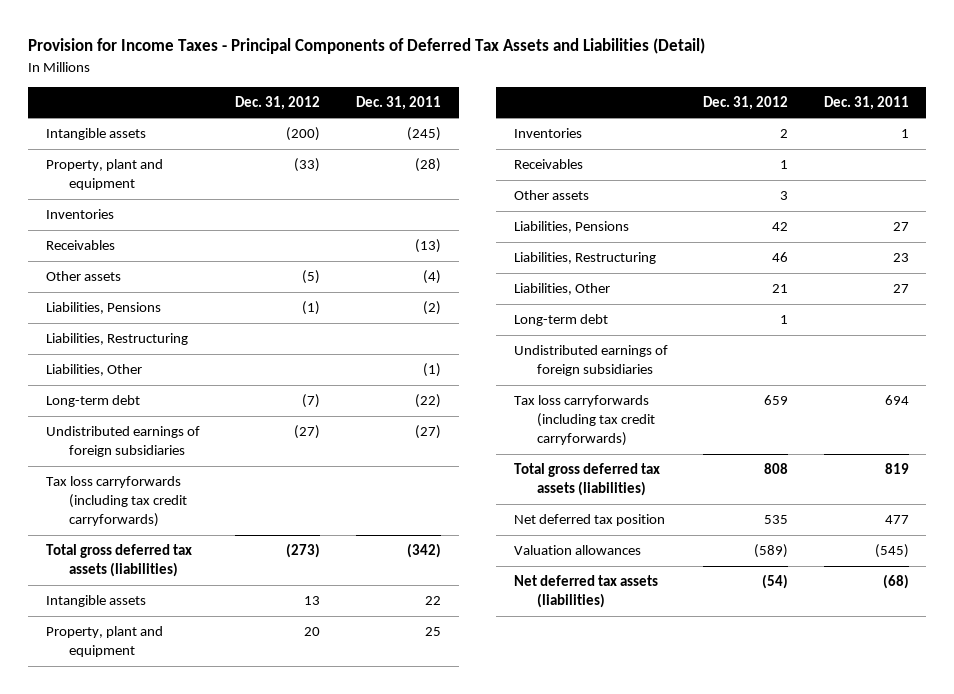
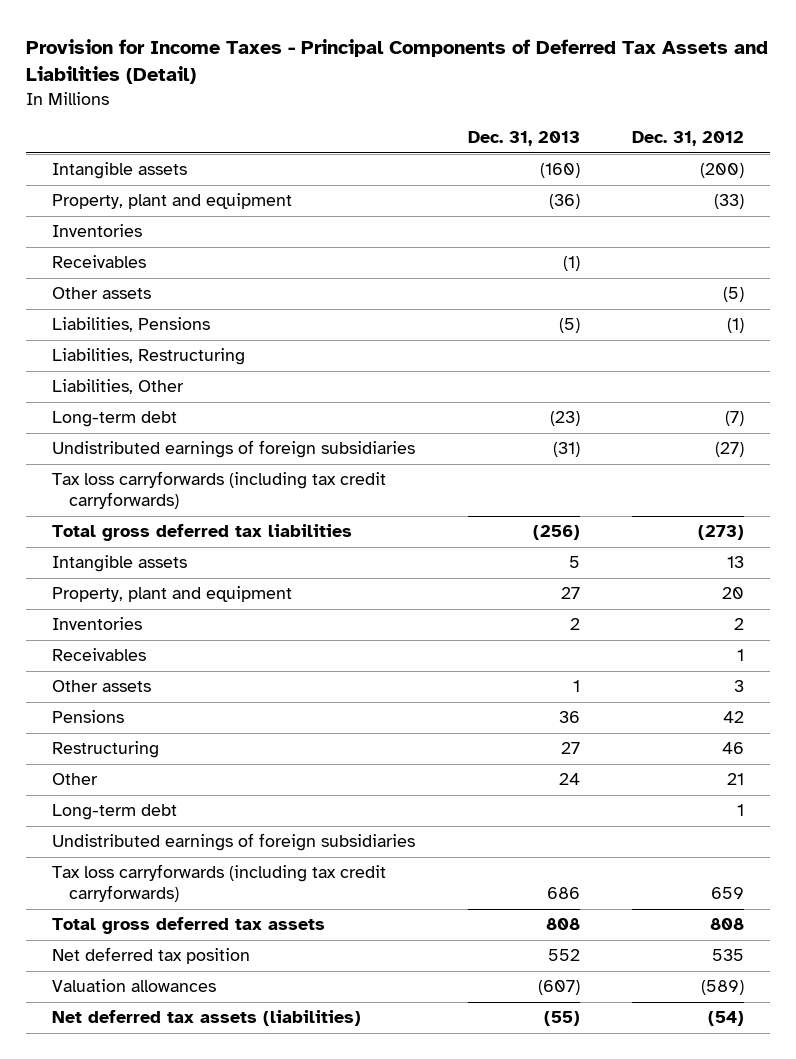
[355,95,441,110] Dec. 31, 2011 -> none
none -> [467,131,580,147] Dec. 31, 2013
[45,544,192,578] Total gross deferred tax assets (liabilities) -> [52,524,353,542] Total gross deferred tax liabilities
[513,221,629,234] Liabilities, Pensions -> [52,710,125,724] Pensions
[513,252,656,265] Liabilities, Restructuring -> [52,741,160,759] Restructuring
[513,283,610,296] Liabilities, Other -> [52,773,99,786] Other
[513,463,660,497] Total gross deferred tax assets (liabilities) -> [52,917,326,935] Total gross deferred tax assets

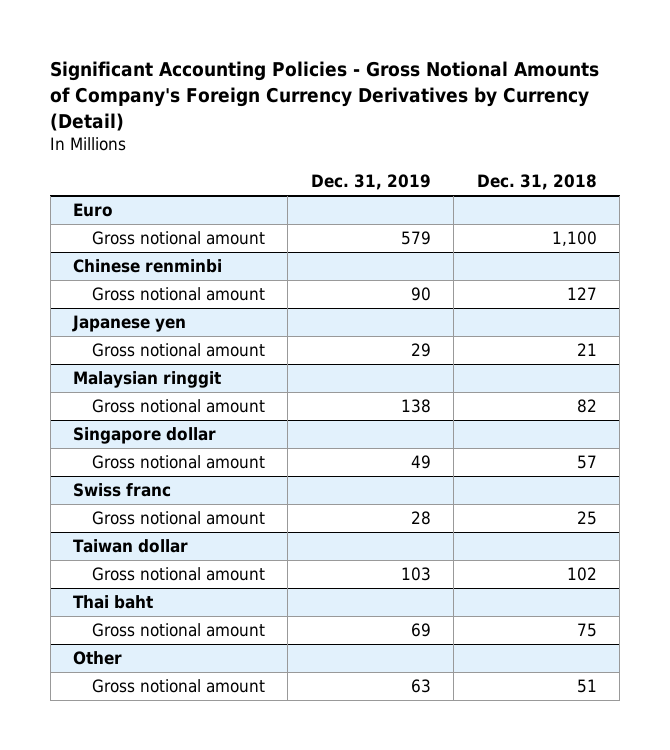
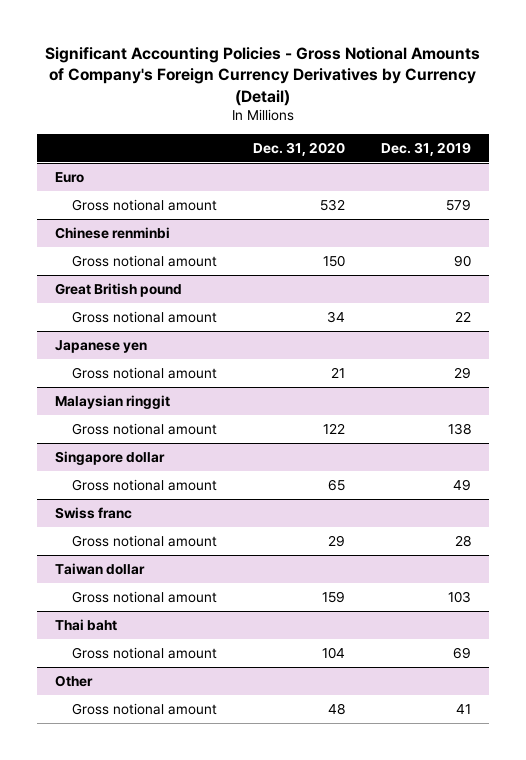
[476,174,597,191] Dec. 31, 2018 -> none
none -> [252,141,345,156] Dec. 31, 2020
none -> [55,282,183,297] Great British pound
none -> [71,310,217,323] Gross notional amount
[410,679,431,694] 63 -> [456,703,472,714] 41

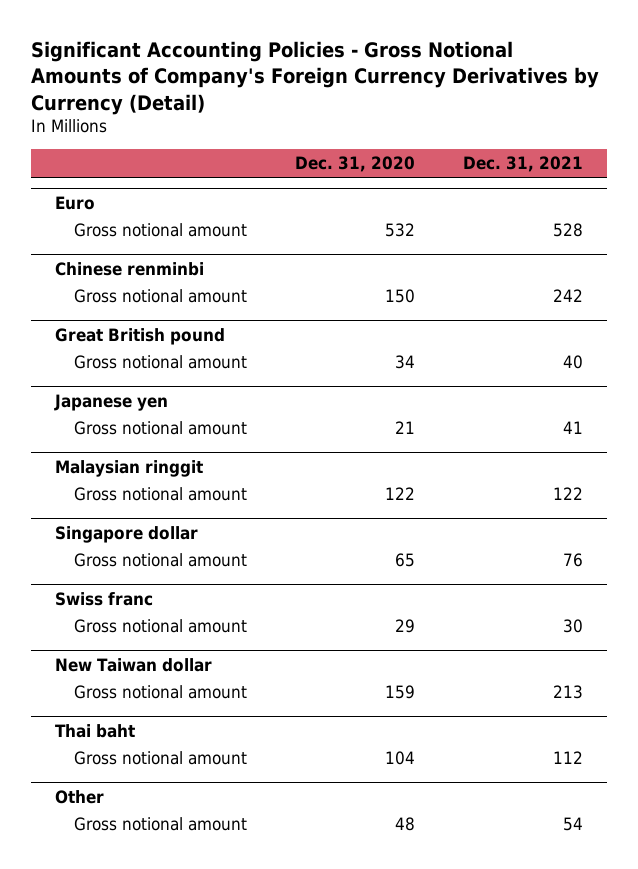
[381,141,472,156] Dec. 31, 2019 -> none
none -> [462,156,583,173] Dec. 31, 2021
[55,562,146,575] Taiwan dollar -> [54,657,212,672] New Taiwan dollar

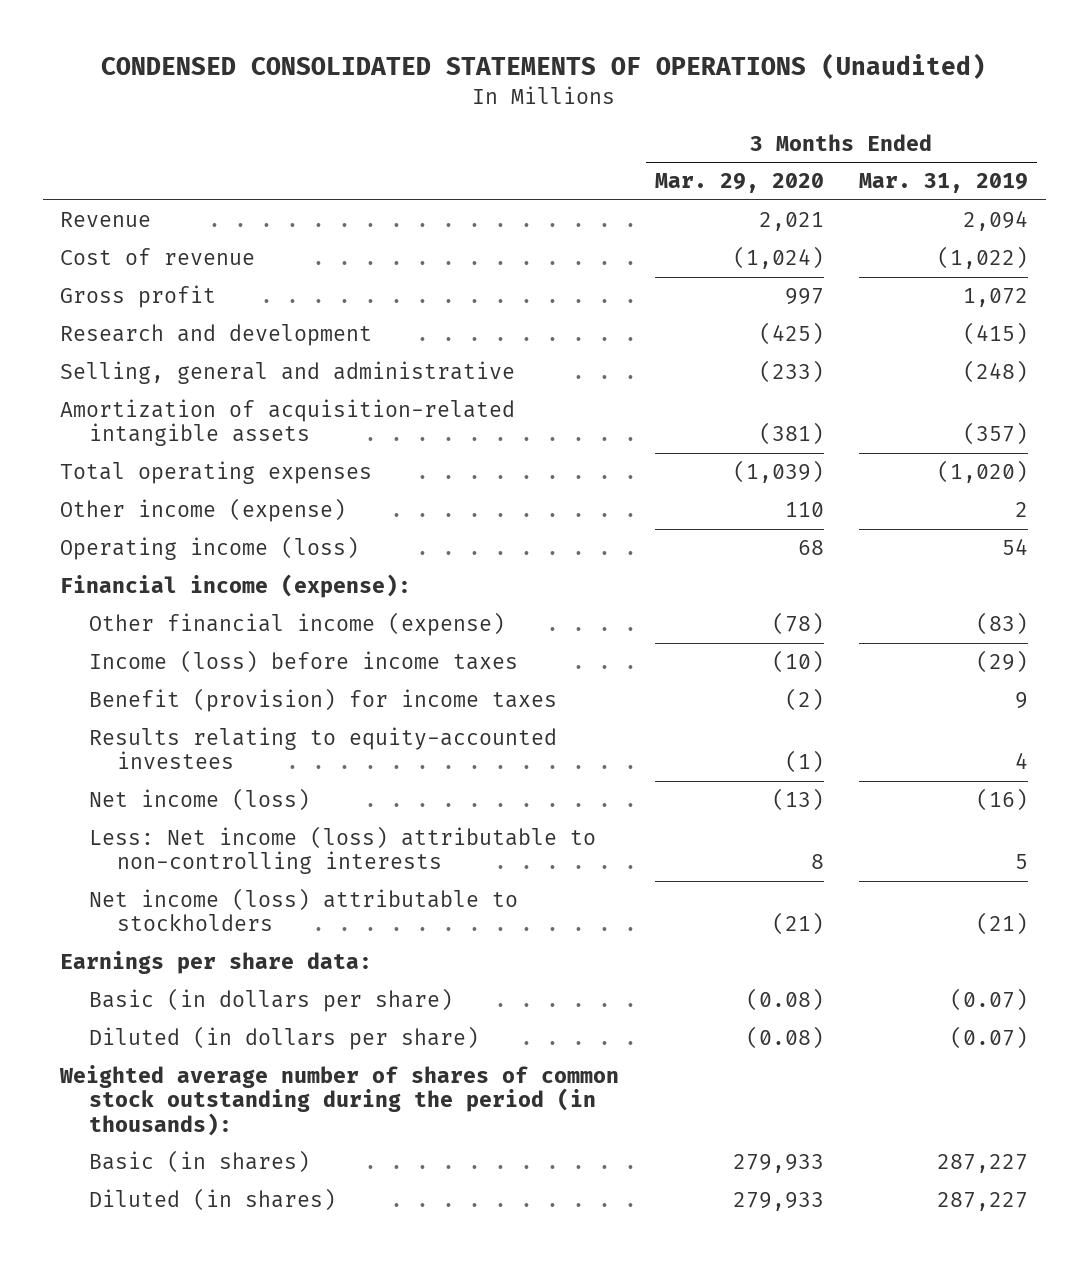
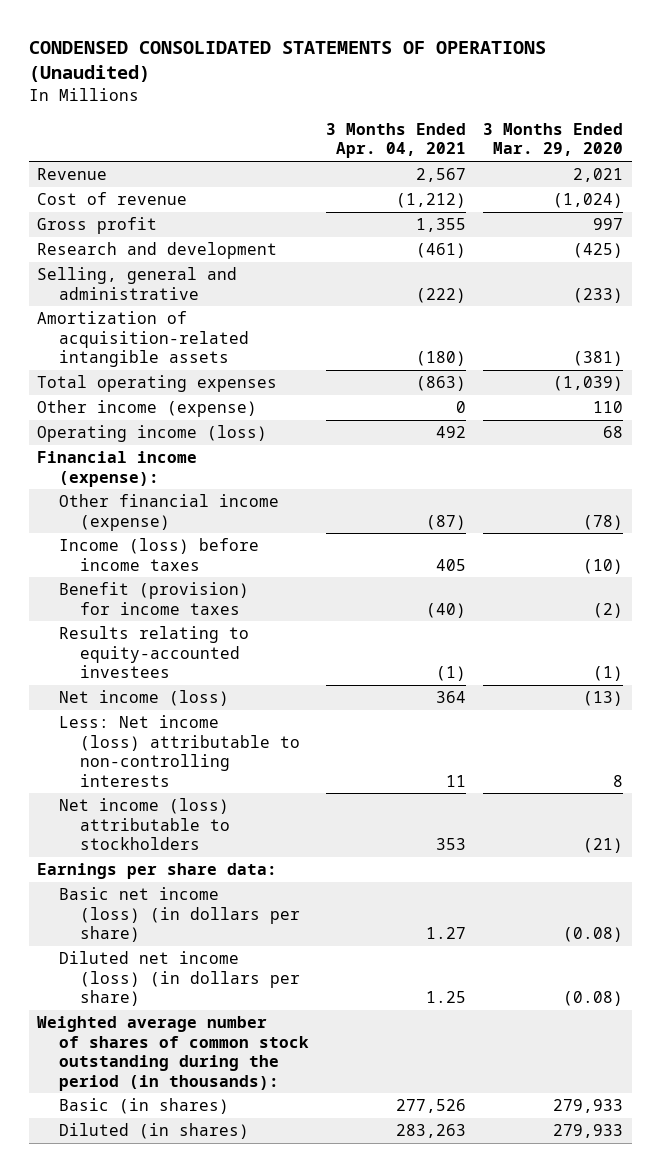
[859,173,1029,194] Mar. 31, 2019 -> none
none -> [325,122,466,159] 3 Months Ended Apr. 04, 2021
[88,988,453,1013] Basic (in dollars per share) -> [58,887,300,943] Basic net income (loss) (in dollars per share)
[88,1026,479,1051] Diluted (in dollars per share) -> [58,951,300,1007] Diluted net income (loss) (in dollars per share)

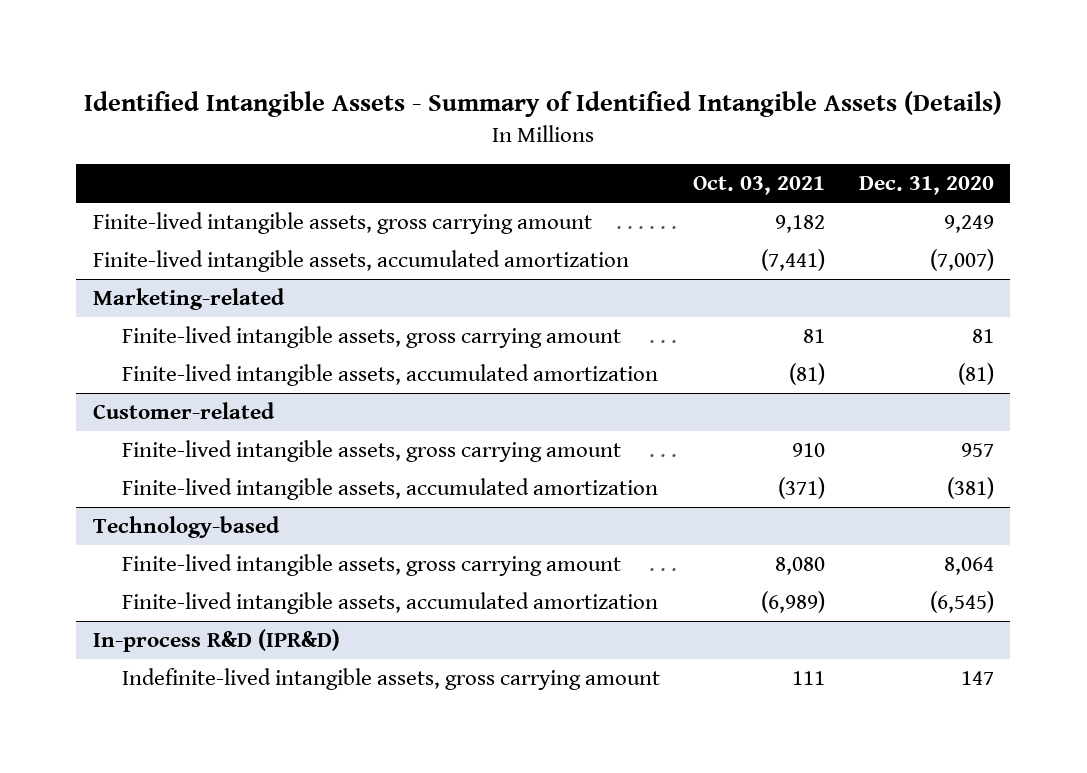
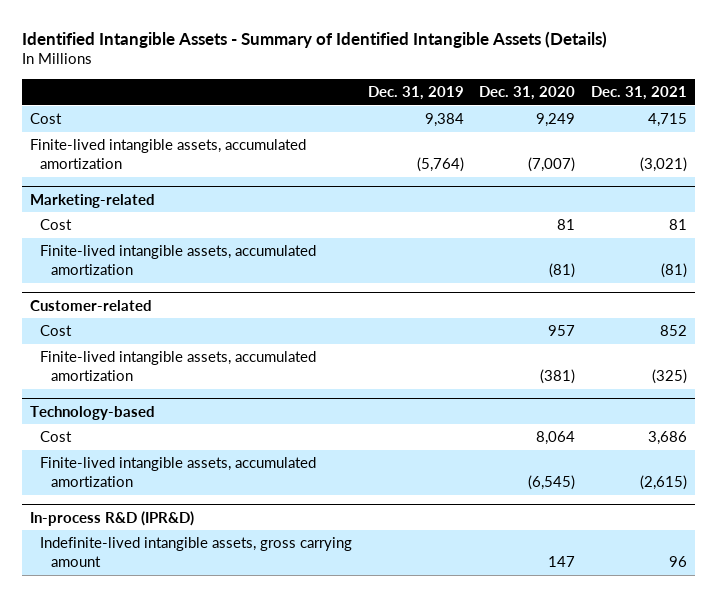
[693,176,826,196] Oct. 03, 2021 -> none
none -> [367,86,464,101] Dec. 31, 2019
none -> [591,86,688,101] Dec. 31, 2021
[93,211,593,234] Finite-lived intangible assets, gross carrying amount -> [29,113,62,125] Cost
[121,325,621,348] Finite-lived intangible assets, gross carrying amount -> [40,219,73,231] Cost
[121,439,621,462] Finite-lived intangible assets, gross carrying amount -> [40,325,73,337] Cost
[121,553,621,576] Finite-lived intangible assets, gross carrying amount -> [40,431,73,443] Cost

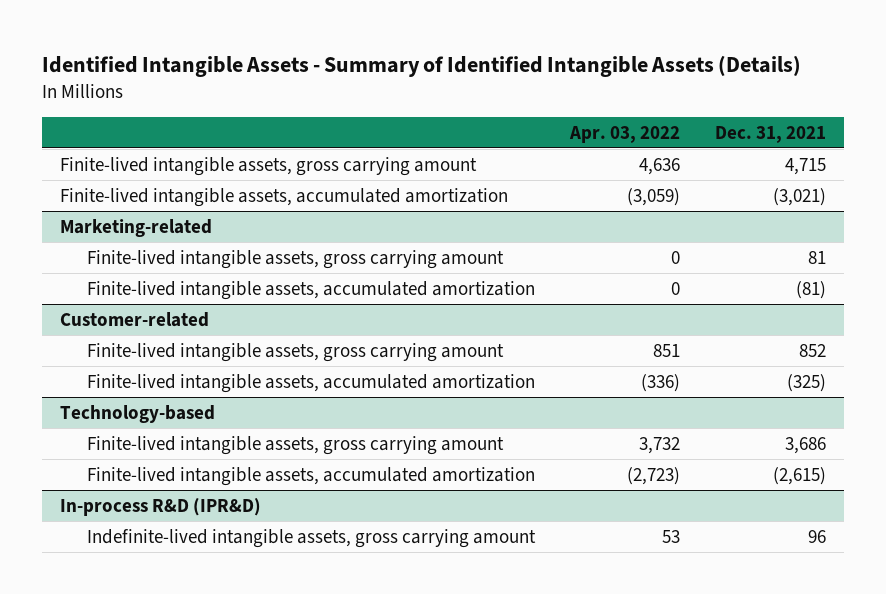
[367,86,464,101] Dec. 31, 2019 -> none
[479,86,576,101] Dec. 31, 2020 -> none
none -> [569,125,681,143] Apr. 03, 2022
[29,113,62,125] Cost -> [59,156,477,176] Finite-lived intangible assets, gross carrying amount
[40,219,73,231] Cost -> [87,249,505,269] Finite-lived intangible assets, gross carrying amount
[40,325,73,337] Cost -> [87,342,505,362] Finite-lived intangible assets, gross carrying amount
[40,431,73,443] Cost -> [87,435,505,455] Finite-lived intangible assets, gross carrying amount

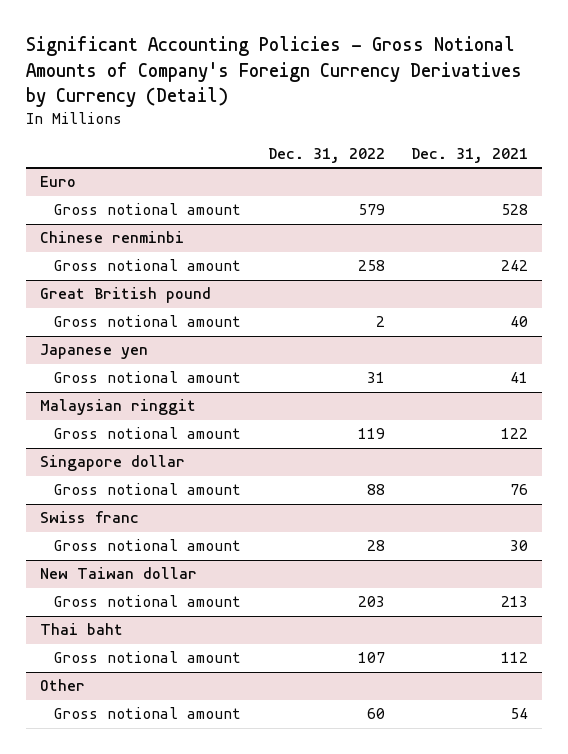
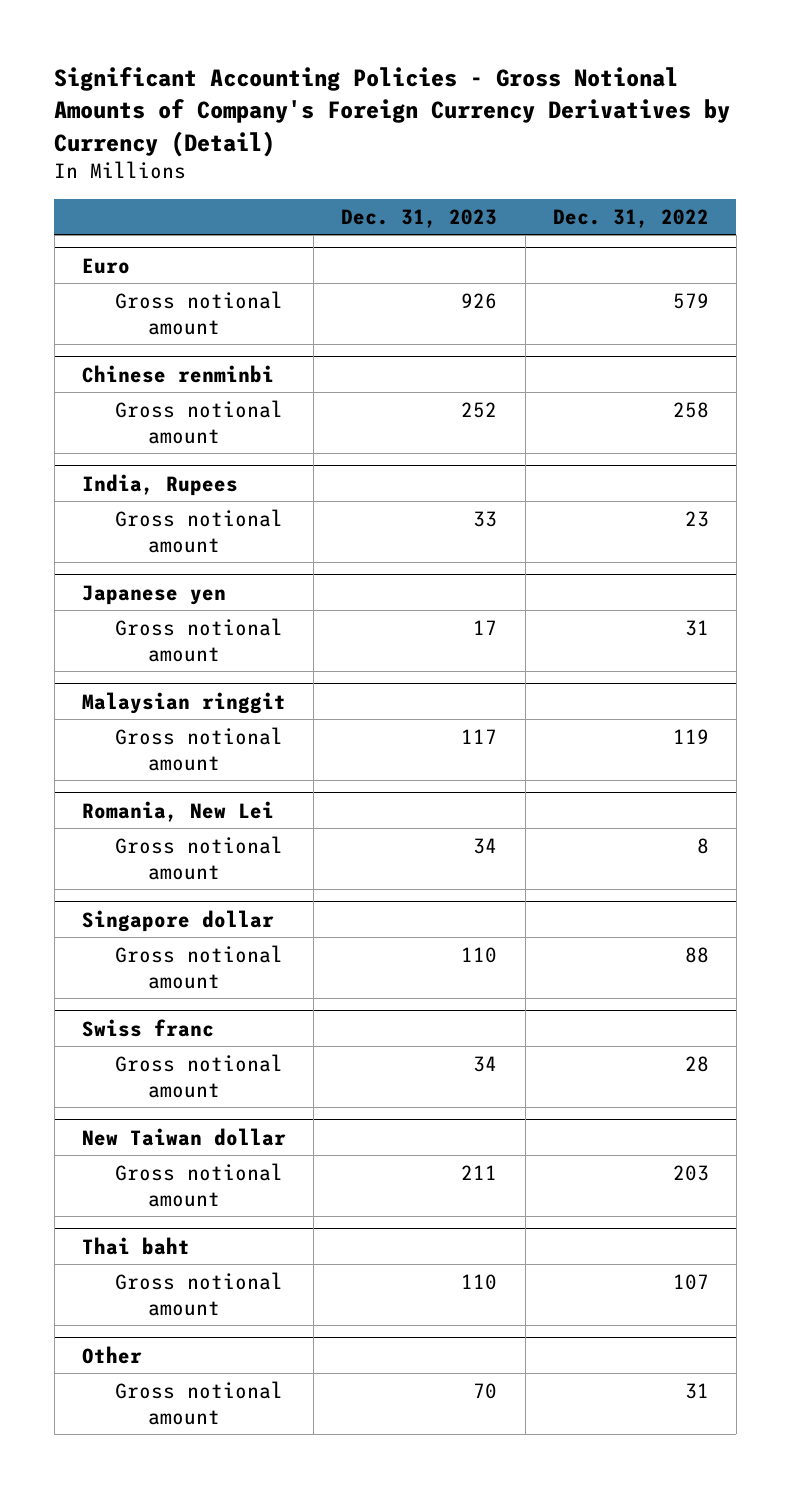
[411,148,529,164] Dec. 31, 2021 -> none
none -> [341,208,498,228] Dec. 31, 2023
[39,287,211,304] Great British pound -> none
none -> [82,473,239,496] India, Rupees
[375,316,385,328] 2 -> [684,510,709,527] 23
none -> [82,800,275,822] Romania, New Lei
none -> [114,835,283,880] Gross notional amount
[366,708,385,720] 60 -> [684,1382,709,1399] 31

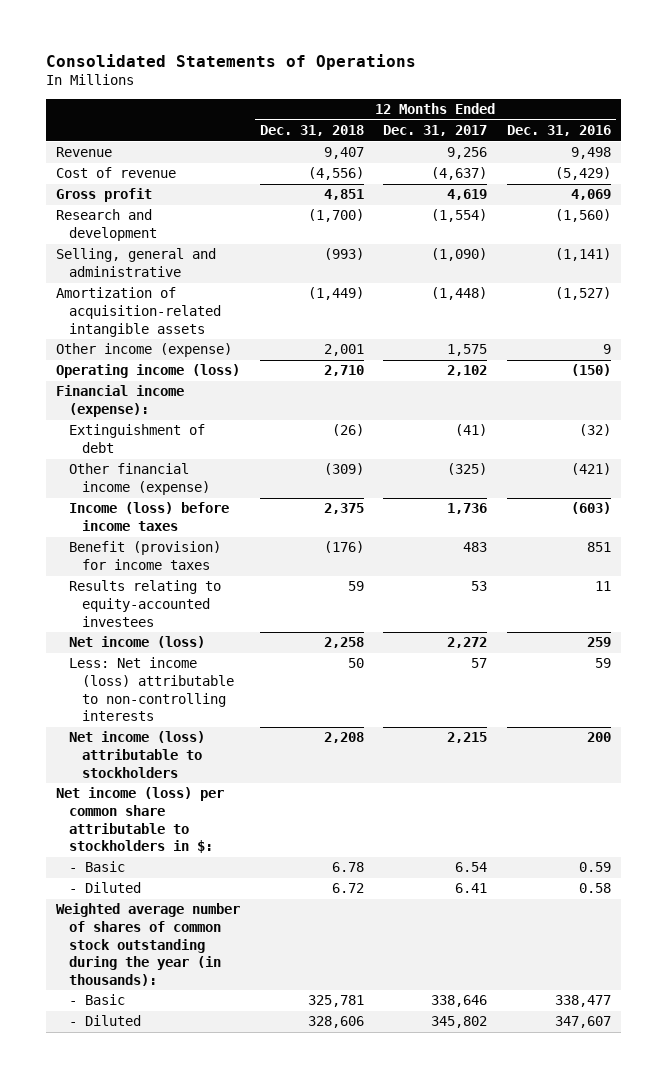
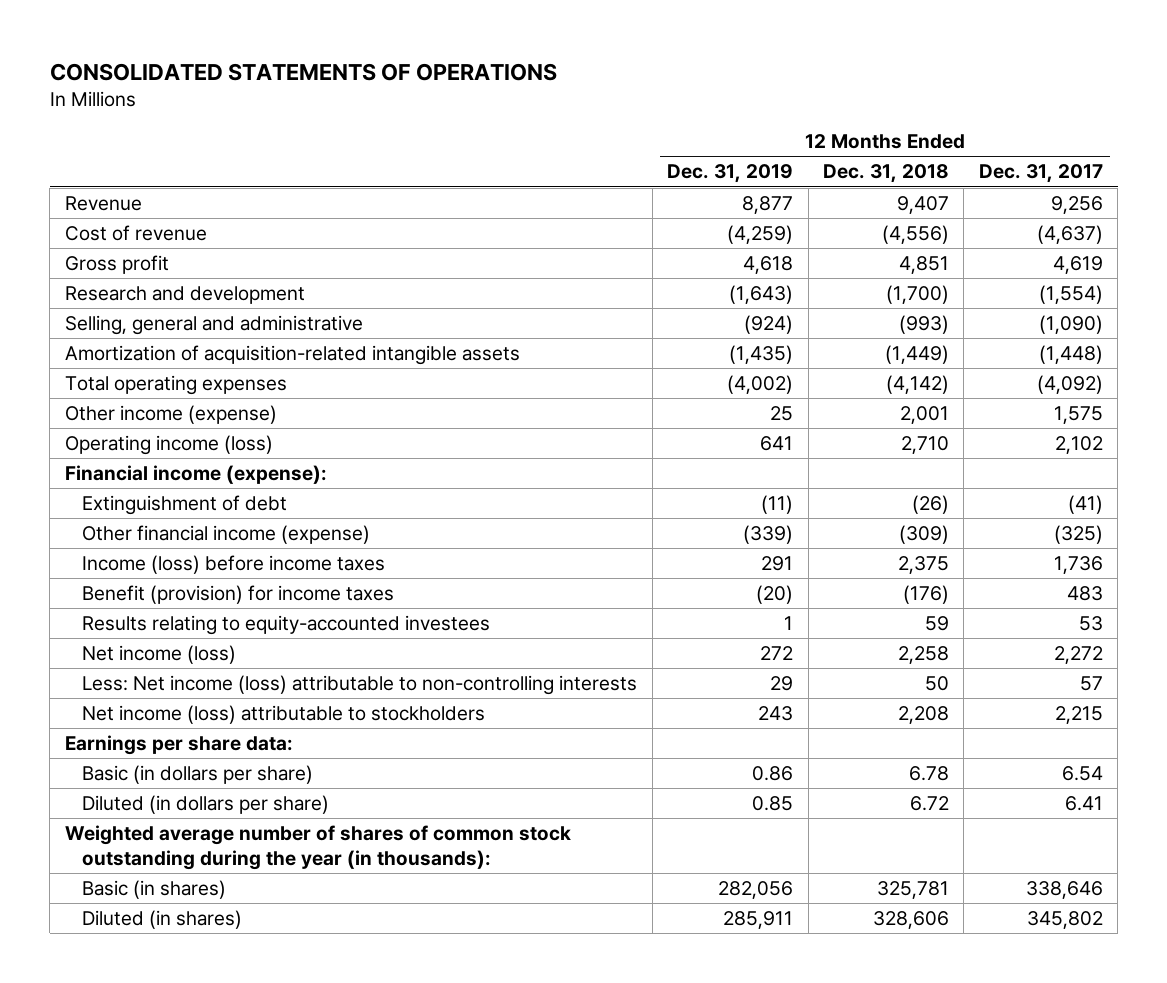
[46,54,417,71] Consolidated Statements of Operations -> [49,63,557,82] CONSOLIDATED STATEMENTS OF OPERATIONS
[506,125,611,137] Dec. 31, 2016 -> none
none -> [667,164,794,184] Dec. 31, 2019
none -> [64,375,287,396] Total operating expenses
[55,787,224,854] Net income (loss) per common share attributable to stockholders in $: -> [64,735,293,756] Earnings per share data:
[69,861,126,873] - Basic -> [82,765,314,785] Basic (in dollars per share)
[69,882,142,894] - Diluted -> [82,795,330,815] Diluted (in dollars per share)
[69,994,126,1006] - Basic -> [82,880,227,900] Basic (in shares)
[69,1015,142,1027] - Diluted -> [82,910,243,930] Diluted (in shares)

